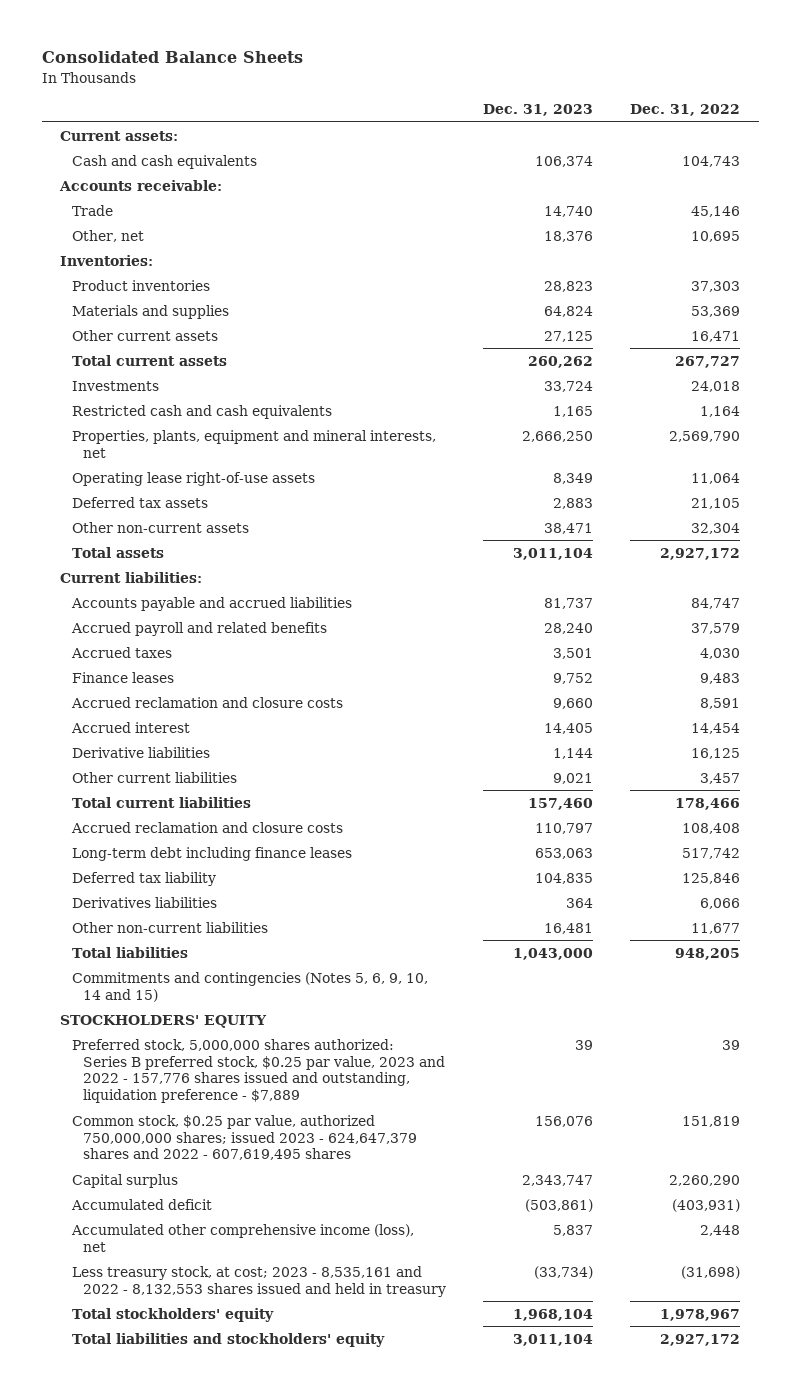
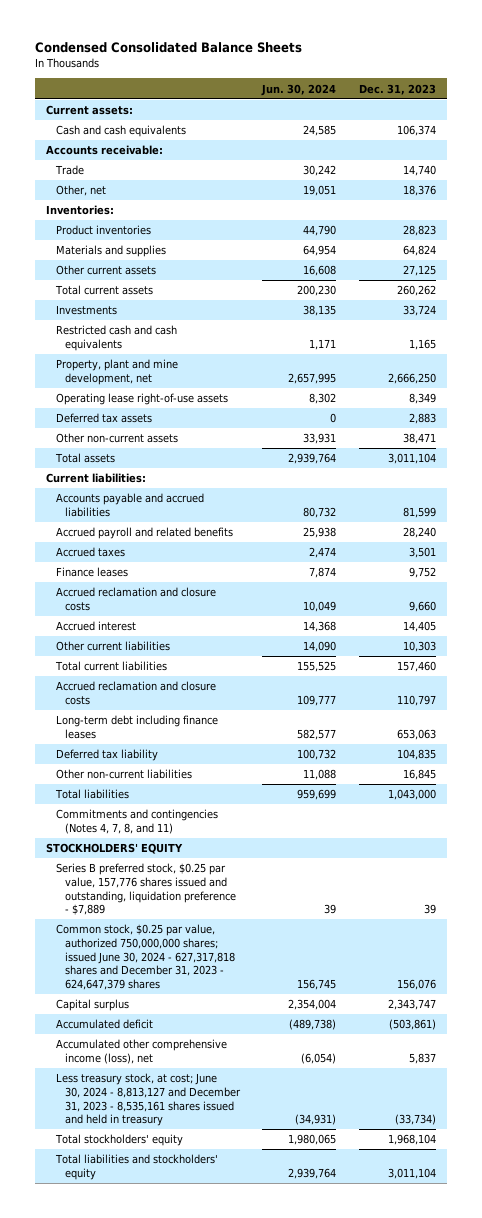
[41,51,303,64] Consolidated Balance Sheets -> [34,42,302,54] Condensed Consolidated Balance Sheets
[630,104,741,117] Dec. 31, 2022 -> none
none -> [261,83,337,96] Jun. 30, 2024
[71,429,436,458] Properties, plants, equipment and mineral interests, net -> [55,359,178,385] Property, plant and mine development, net
[544,597,594,609] 81,737 -> [403,506,437,518] 81,599
[71,746,210,758] Derivative liabilities -> none
[553,772,594,784] 9,021 -> [403,641,437,653] 10,303
[71,896,217,908] Derivatives liabilities -> none
[544,922,594,934] 16,481 -> [403,769,437,781] 16,845
[71,971,428,1002] Commitments and contingencies (Notes 5, 6, 9, 10, 14 and 15) -> [55,809,218,834] Commitments and contingencies (Notes 4, 7, 8, and 11)
[71,1038,446,1104] Preferred stock, 5,000,000 shares authorized: Series B preferred stock, $0.25 par value, 2023 and 2022 - 157,776 shares issued and outstanding, liquidation preference - $7,889 -> [55,863,236,916] Series B preferred stock, $0.25 par value, 157,776 shares issued and outstanding, liquidation preference - $7,889
[71,1114,418,1161] Common stock, $0.25 par value, authorized 750,000,000 shares; issued 2023 - 624,647,379 shares and 2022 - 607,619,495 shares -> [55,924,235,991] Common stock, $0.25 par value, authorized 750,000,000 shares; issued June 30, 2024 - 627,317,818 shares and December 31, 2023 - 624,647,379 shares
[71,1265,447,1297] Less treasury stock, at cost; 2023 - 8,535,161 and 2022 - 8,132,553 shares issued and held in treasury -> [55,1073,241,1127] Less treasury stock, at cost; June 30, 2024 - 8,813,127 and December 31, 2023 - 8,535,161 shares issued and held in treasury

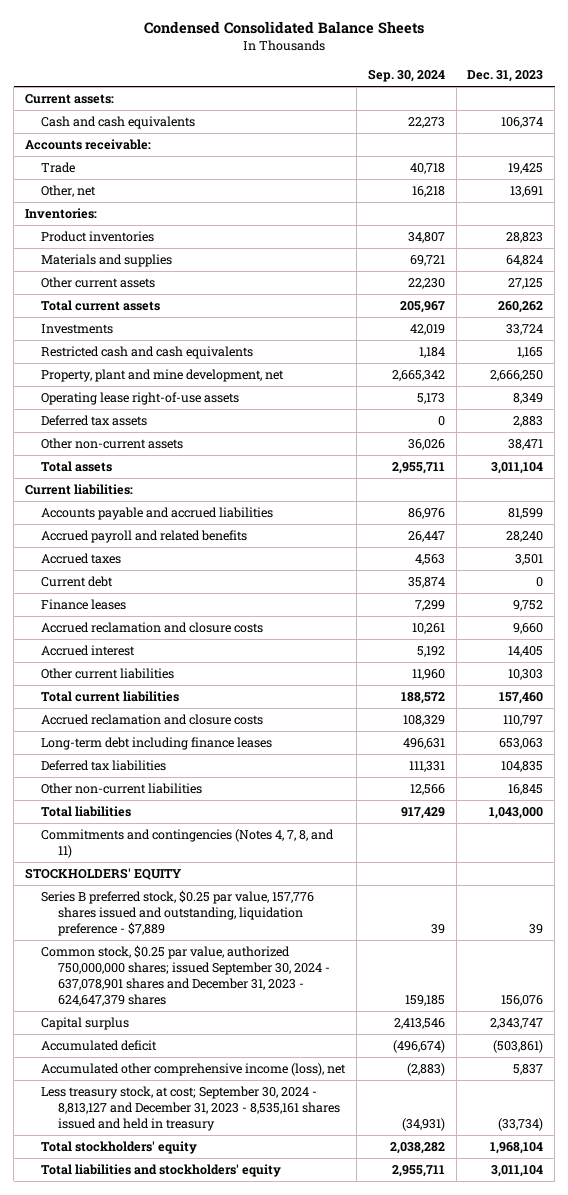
[261,83,337,96] Jun. 30, 2024 -> none
none -> [367,68,445,82] Sep. 30, 2024
[403,165,437,177] 14,740 -> [508,163,544,175] 19,425
[403,185,437,197] 18,376 -> [510,186,544,198] 13,691
none -> [41,576,114,588] Current debt
[55,749,158,762] Deferred tax liability -> [41,760,167,772] Deferred tax liabilities
[55,924,235,991] Common stock, $0.25 par value, authorized 750,000,000 shares; issued June 30, 2024 - 627,317,818 shares and December 31, 2023 - 624,647,379 shares -> [41,945,330,1007] Common stock, $0.25 par value, authorized 750,000,000 shares; issued September 30, 2024 - 637,078,901 shares and December 31, 2023 - 624,647,379 shares
[55,1073,241,1127] Less treasury stock, at cost; June 30, 2024 - 8,813,127 and December 31, 2023 - 8,535,161 shares issued and held in treasury -> [41,1086,340,1132] Less treasury stock, at cost; September 30, 2024 - 8,813,127 and December 31, 2023 - 8,535,161 shares issued and held in treasury

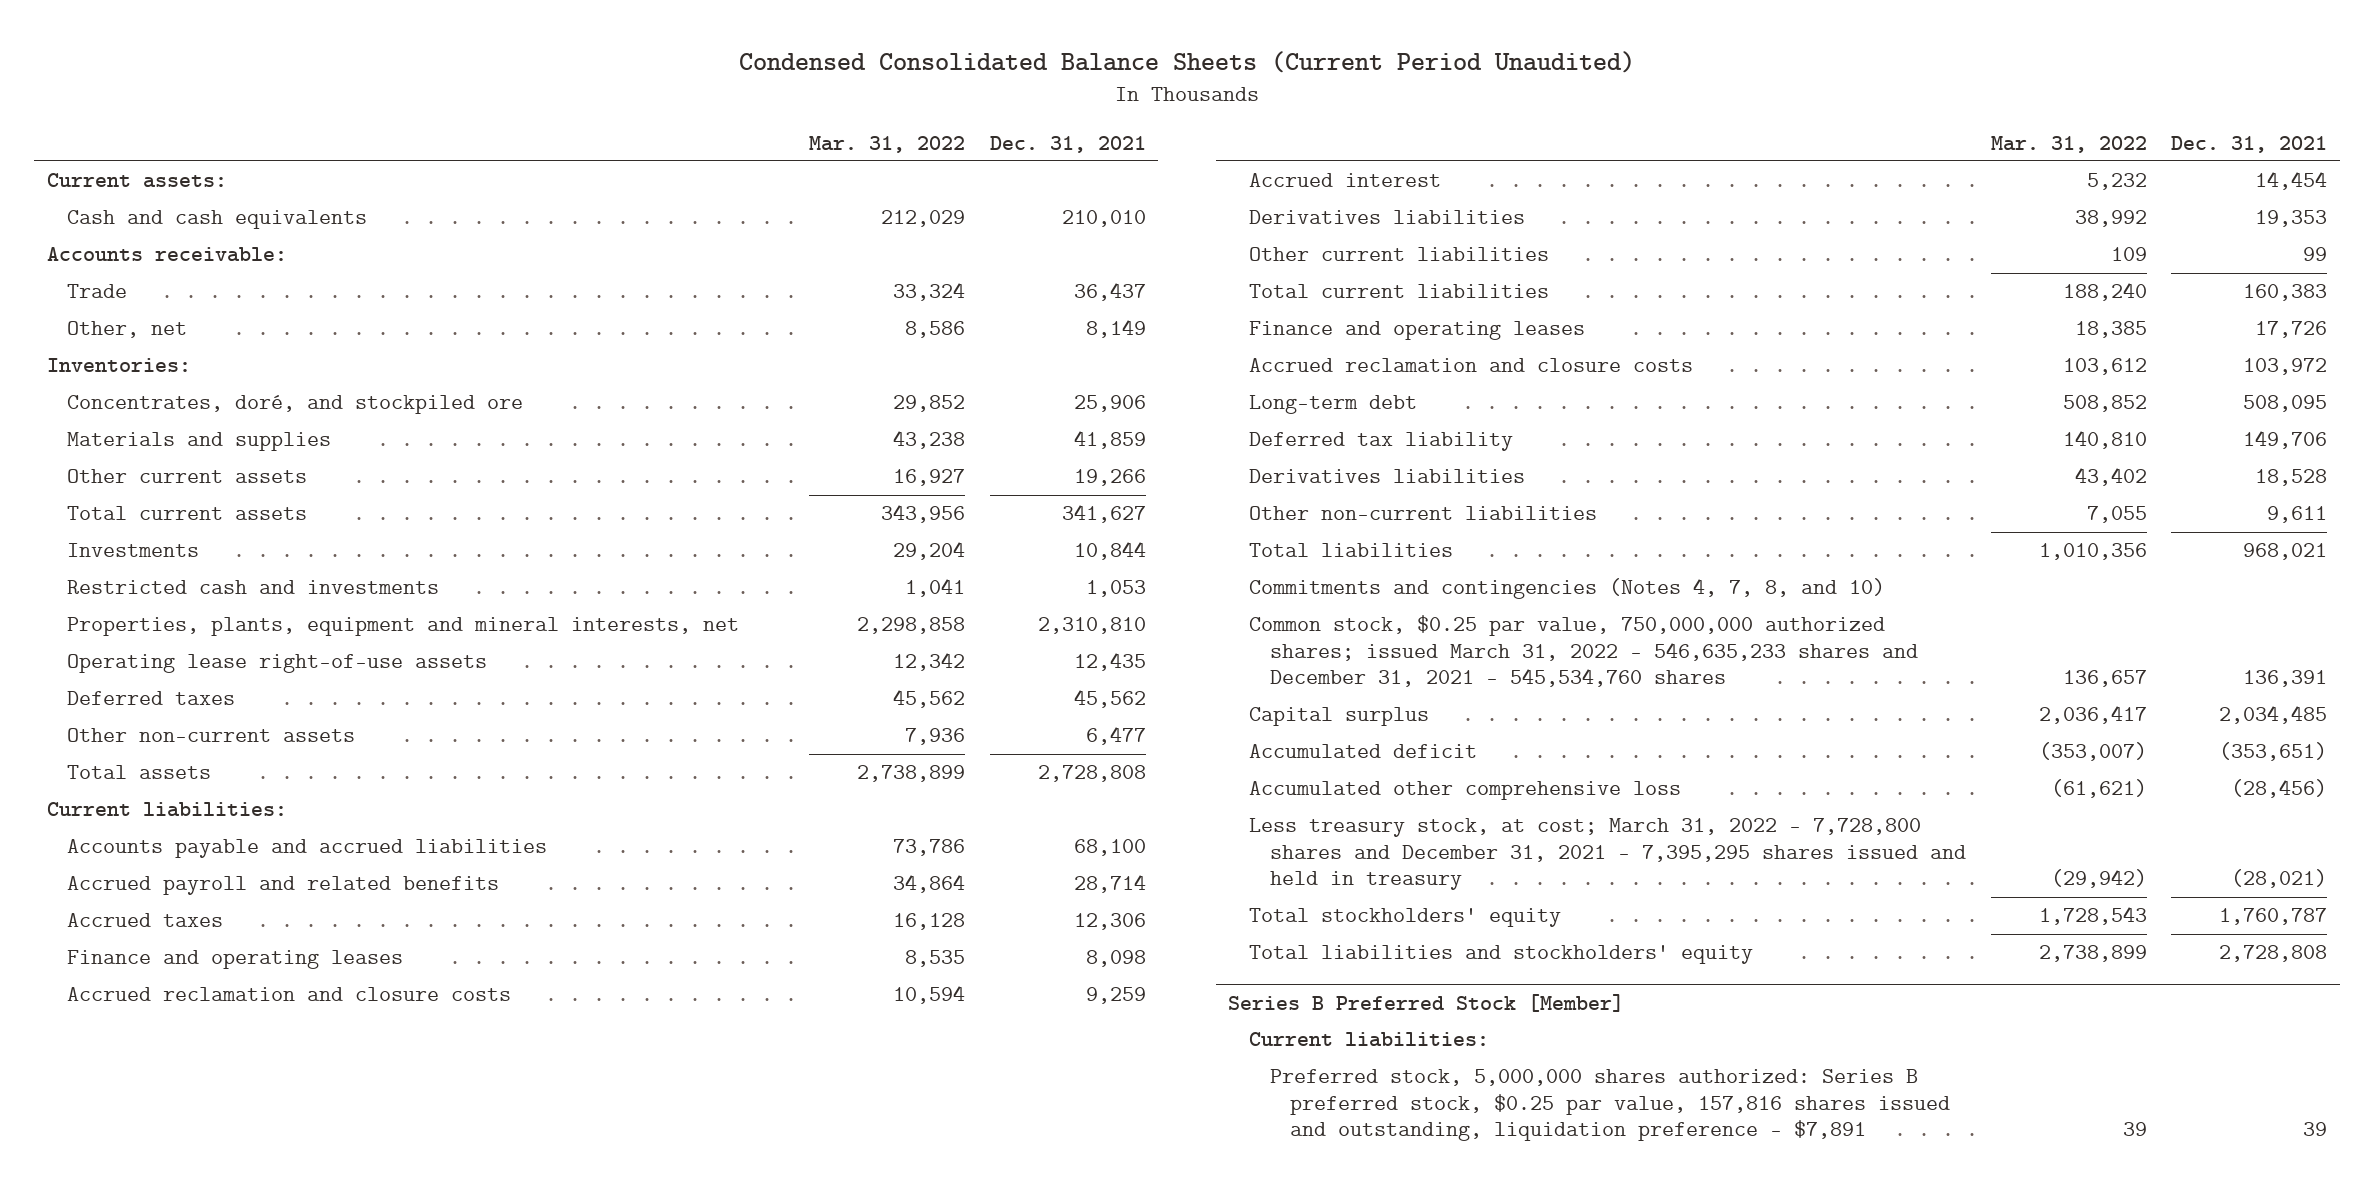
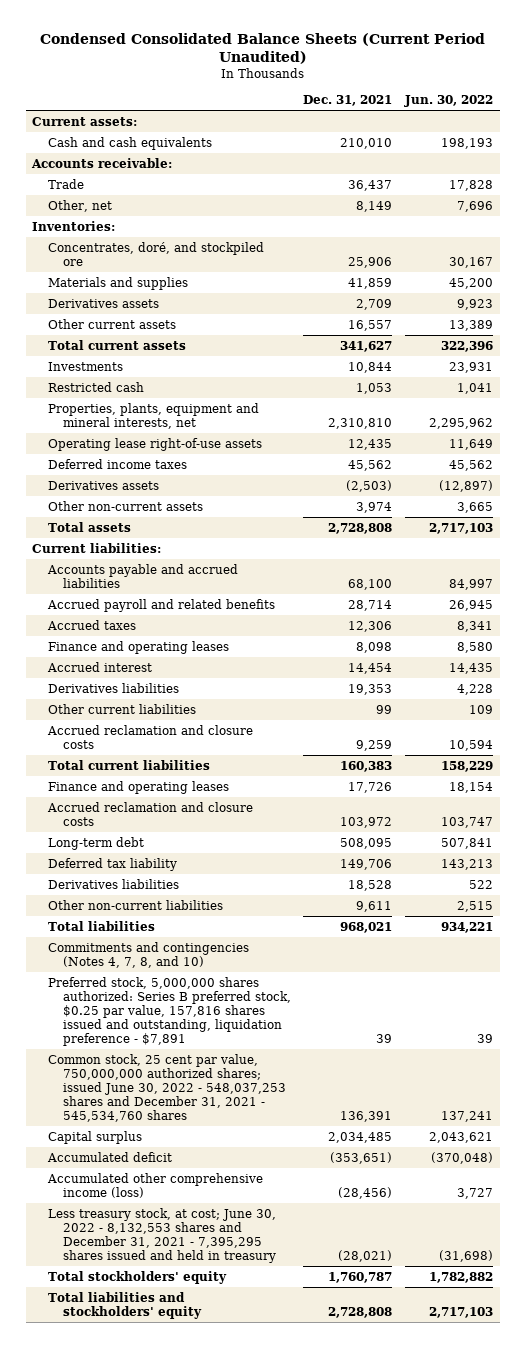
[808,135,965,153] Mar. 31, 2022 -> none
none -> [404,95,494,108] Jun. 30, 2022
none -> [47,298,159,308] Derivatives assets
[1073,469,1146,487] 19,266 -> [348,319,393,331] 16,557
[67,580,440,595] Restricted cash and investments -> [47,381,144,392] Restricted cash
[67,691,236,706] Deferred taxes -> [47,458,187,469] Deferred income taxes
none -> [47,480,159,490] Derivatives assets
[1085,726,1146,746] 6,477 -> [356,501,393,513] 3,974
[67,987,512,1002] Accrued reclamation and closure costs -> [46,724,253,749] Accrued reclamation and closure costs
none -> [47,976,291,1046] Preferred stock, 5,000,000 shares authorized: Series B preferred stock, $0.25 par value, 157,816 shares issued and outstanding, liquidation preference - $7,891
[1248,615,1918,688] Common stock, $0.25 par value, 750,000,000 authorized shares; issued March 31, 2022 - 546,635,233 shares and December 31, 2021 - 545,534,760 shares -> [47,1053,286,1122] Common stock, 25 cent par value, 750,000,000 authorized shares; issued June 30, 2022 - 548,037,253 shares and December 31, 2021 - 545,534,760 shares
[1248,781,1681,801] Accumulated other comprehensive loss -> [46,1172,263,1198] Accumulated other comprehensive income (loss)
[1248,818,1966,891] Less treasury stock, at cost; March 31, 2022 - 7,728,800 shares and December 31, 2021 - 7,395,295 shares issued and held in treasury -> [47,1207,276,1263] Less treasury stock, at cost; June 30, 2022 - 8,132,553 shares and December 31, 2021 - 7,395,295 shares issued and held in treasury
[1228,993,1625,1012] Series B Preferred Stock [Member] -> none
[1248,1032,1489,1048] Current liabilities: -> none
[1269,1069,1951,1142] Preferred stock, 5,000,000 shares authorized: Series B preferred stock, $0.25 par value, 157,816 shares issued and outstanding, liquidation preference - $7,891 -> none

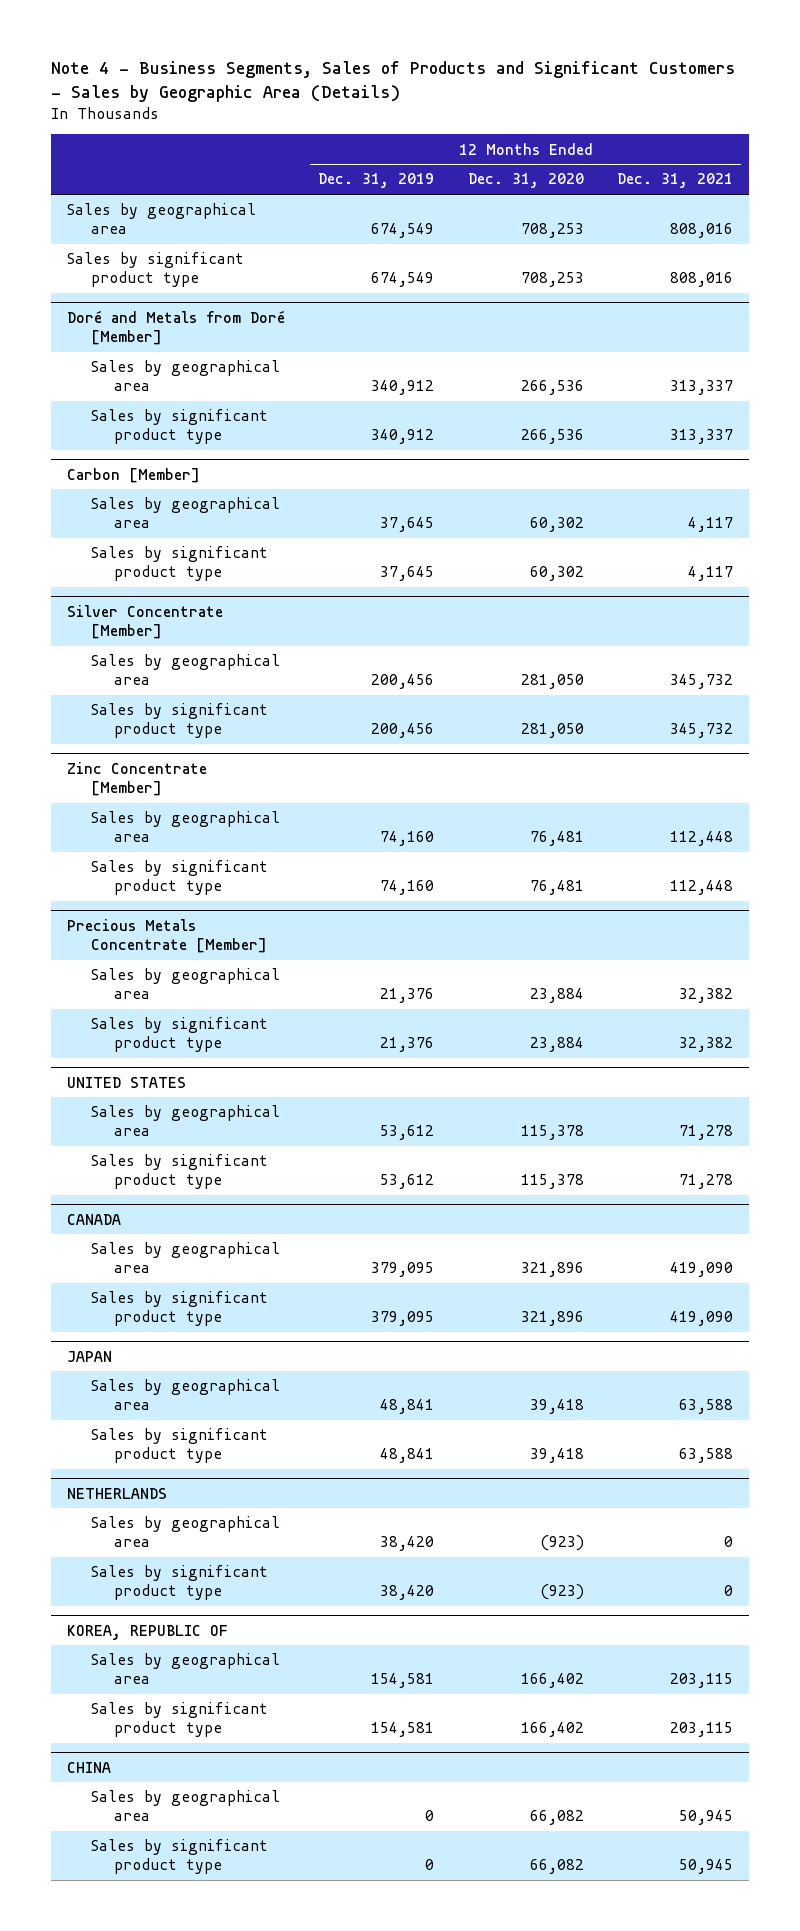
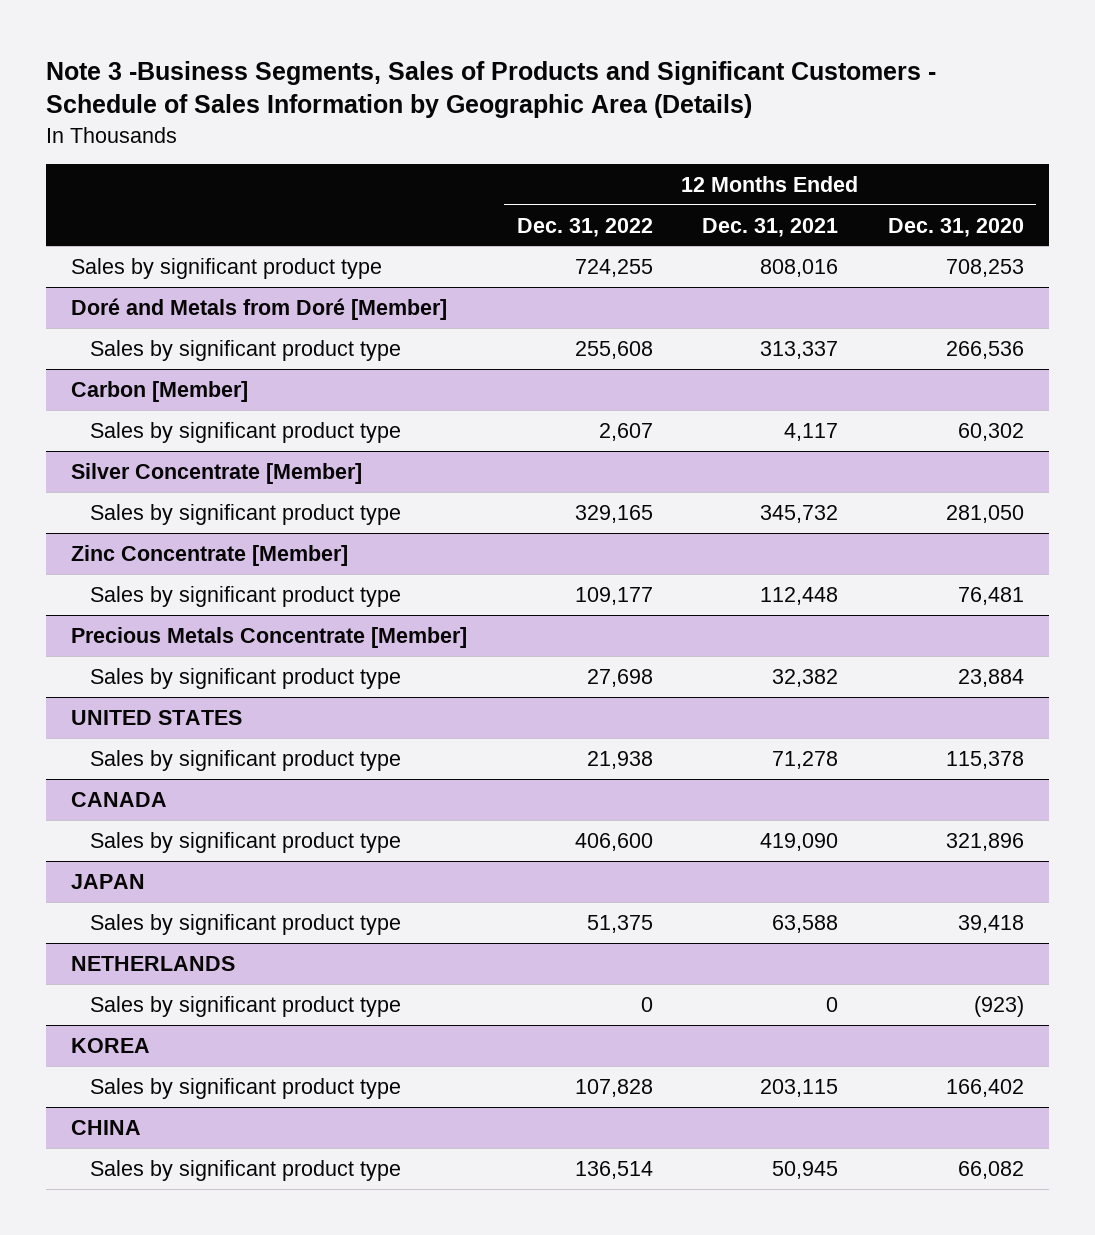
[50,61,735,103] Note 4 - Business Segments, Sales of Products and Significant Customers - Sales by Geographic Area (Details) -> [46,60,937,119] Note 3 -Business Segments, Sales of Products and Significant Customers - Schedule of Sales Information by Geographic Area (Details)
[318,173,435,189] Dec. 31, 2019 -> none
none -> [516,217,653,237] Dec. 31, 2022
[67,203,257,235] Sales by geographical area -> none
[90,360,280,392] Sales by geographical area -> none
[90,497,280,529] Sales by geographical area -> none
[90,654,280,686] Sales by geographical area -> none
[90,811,280,843] Sales by geographical area -> none
[90,968,280,1000] Sales by geographical area -> none
[90,1105,280,1137] Sales by geographical area -> none
[90,1242,280,1274] Sales by geographical area -> none
[90,1379,280,1411] Sales by geographical area -> none
[90,1516,280,1548] Sales by geographical area -> none
[67,1624,229,1640] KOREA, REPUBLIC OF -> none
[90,1653,280,1685] Sales by geographical area -> none
none -> [71,1037,151,1053] KOREA
[90,1790,280,1822] Sales by geographical area -> none

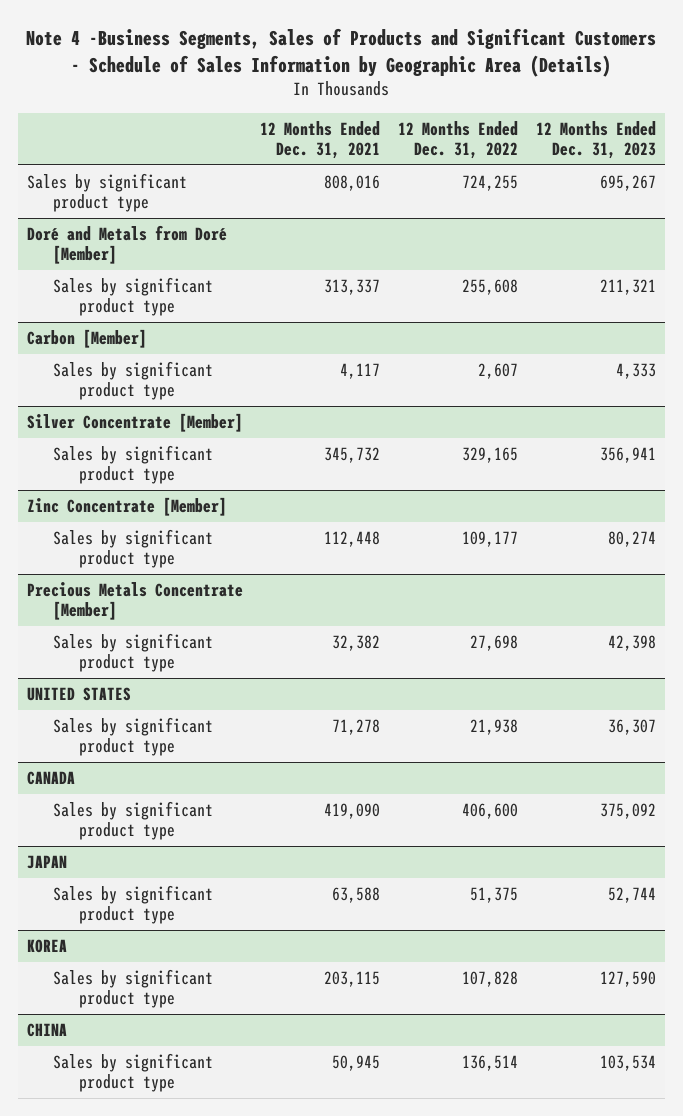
[46,60,937,119] Note 3 -Business Segments, Sales of Products and Significant Customers - Schedule of Sales Information by Geographic Area (Details) -> [26,27,657,77] Note 4 -Business Segments, Sales of Products and Significant Customers - Schedule of Sales Information by Geographic Area (Details)
[887,217,1024,237] Dec. 31, 2020 -> none
none -> [536,120,657,159] 12 Months Ended Dec. 31, 2023
[71,955,236,971] NETHERLANDS -> none
[90,995,402,1017] Sales by significant product type -> none

